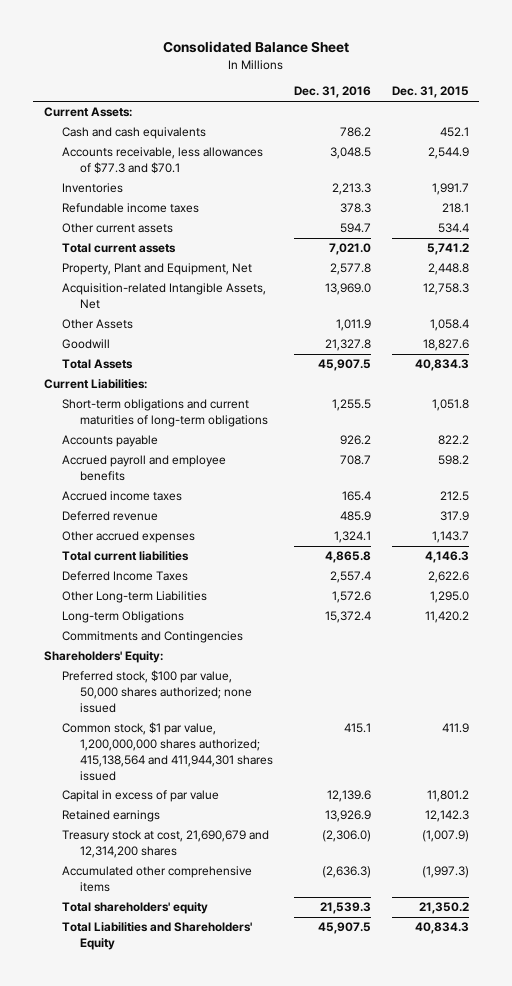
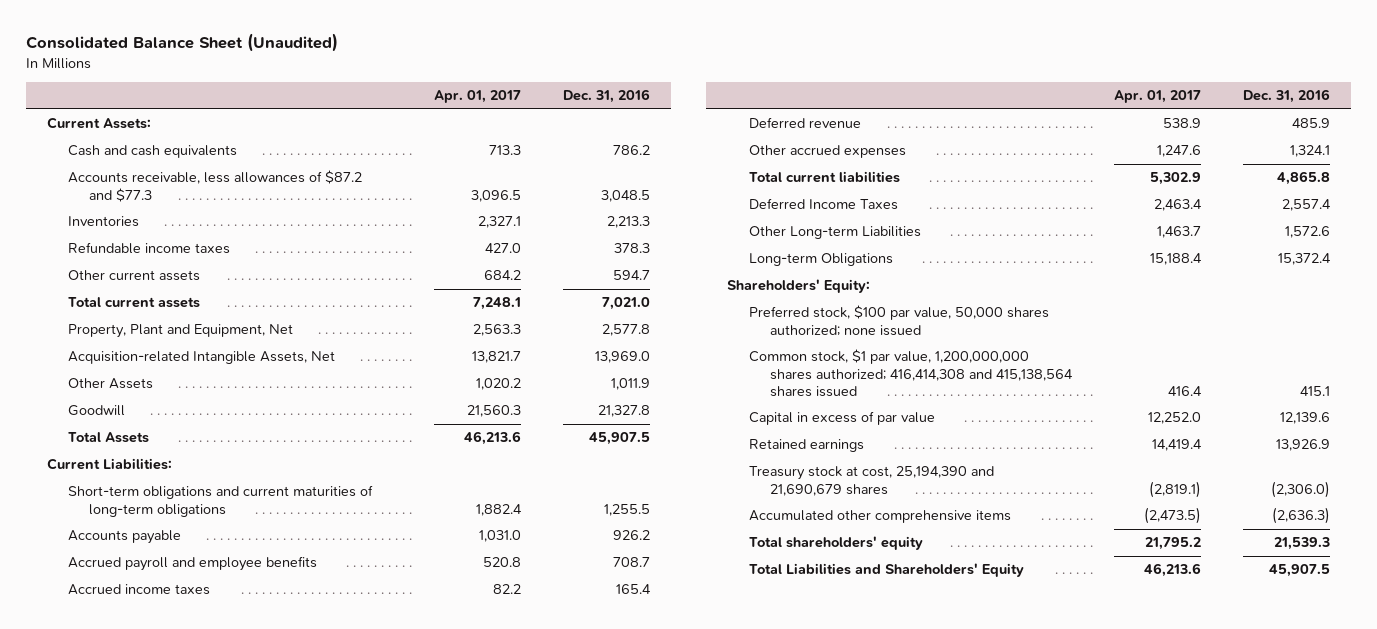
[163,41,350,54] Consolidated Balance Sheet -> [26,33,339,53] Consolidated Balance Sheet (Unaudited)
[391,86,469,99] Dec. 31, 2015 -> none
none -> [433,90,521,104] Apr. 01, 2017
[61,147,263,175] Accounts receivable, less allowances of $77.3 and $70.1 -> [68,170,363,202] Accounts receivable, less allowances of $87.2 and $77.3
[61,631,243,644] Commitments and Contingencies -> none
[61,722,274,781] Common stock, $1 par value, 1,200,000,000 shares authorized; 415,138,564 and 411,944,301 shares issued -> [748,349,1073,398] Common stock, $1 par value, 1,200,000,000 shares authorized; 416,414,308 and 415,138,564 shares issued
[61,830,269,859] Treasury stock at cost, 21,690,679 and 12,314,200 shares -> [748,466,994,496] Treasury stock at cost, 25,194,390 and 21,690,679 shares

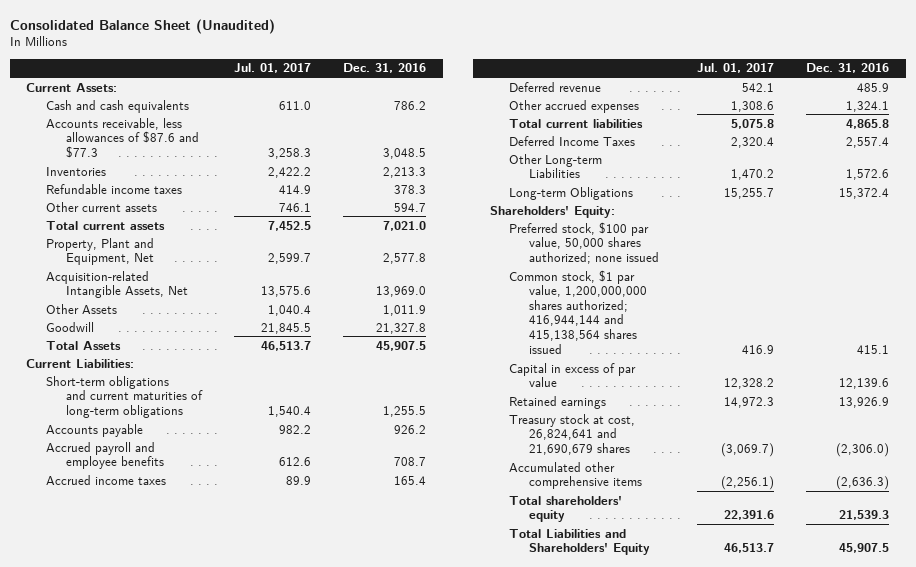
[433,90,521,104] Apr. 01, 2017 -> none
none -> [233,63,311,74] Jul. 01, 2017
[68,170,363,202] Accounts receivable, less allowances of $87.2 and $77.3 -> [46,117,199,158] Accounts receivable, less allowances of $87.6 and $77.3
[748,349,1073,398] Common stock, $1 par value, 1,200,000,000 shares authorized; 416,414,308 and 415,138,564 shares issued -> [509,269,647,354] Common stock, $1 par value, 1,200,000,000 shares authorized; 416,944,144 and 415,138,564 shares issued
[748,466,994,496] Treasury stock at cost, 25,194,390 and 21,690,679 shares -> [509,413,636,455] Treasury stock at cost, 26,824,641 and 21,690,679 shares

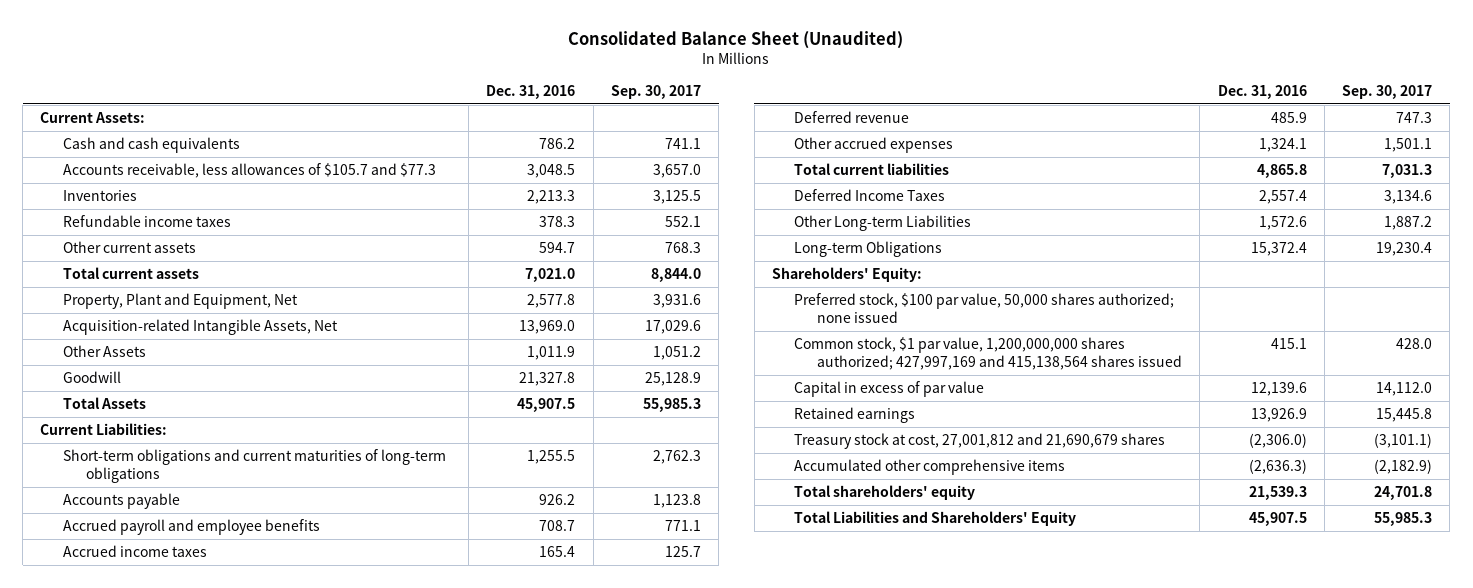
[233,63,311,74] Jul. 01, 2017 -> none
none -> [610,85,701,100] Sep. 30, 2017
[46,117,199,158] Accounts receivable, less allowances of $87.6 and $77.3 -> [63,163,437,179] Accounts receivable, less allowances of $105.7 and $77.3
[509,269,647,354] Common stock, $1 par value, 1,200,000,000 shares authorized; 416,944,144 and 415,138,564 shares issued -> [794,337,1183,371] Common stock, $1 par value, 1,200,000,000 shares authorized; 427,997,169 and 415,138,564 shares issued
[509,413,636,455] Treasury stock at cost, 26,824,641 and 21,690,679 shares -> [794,433,1166,450] Treasury stock at cost, 27,001,812 and 21,690,679 shares

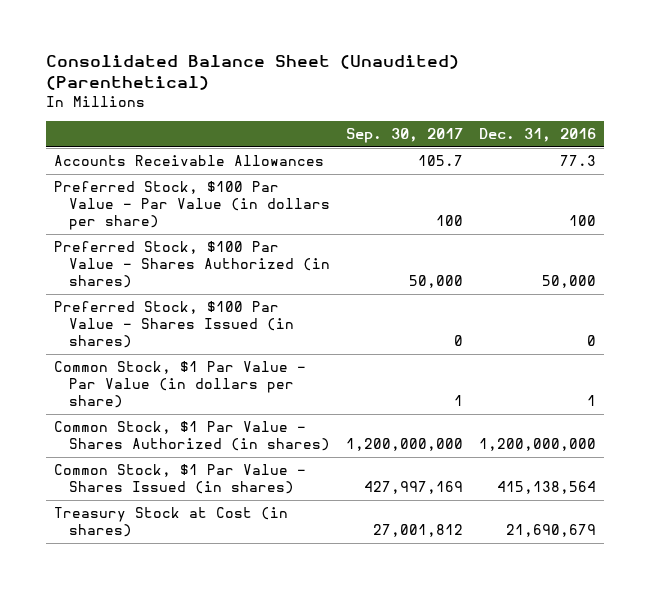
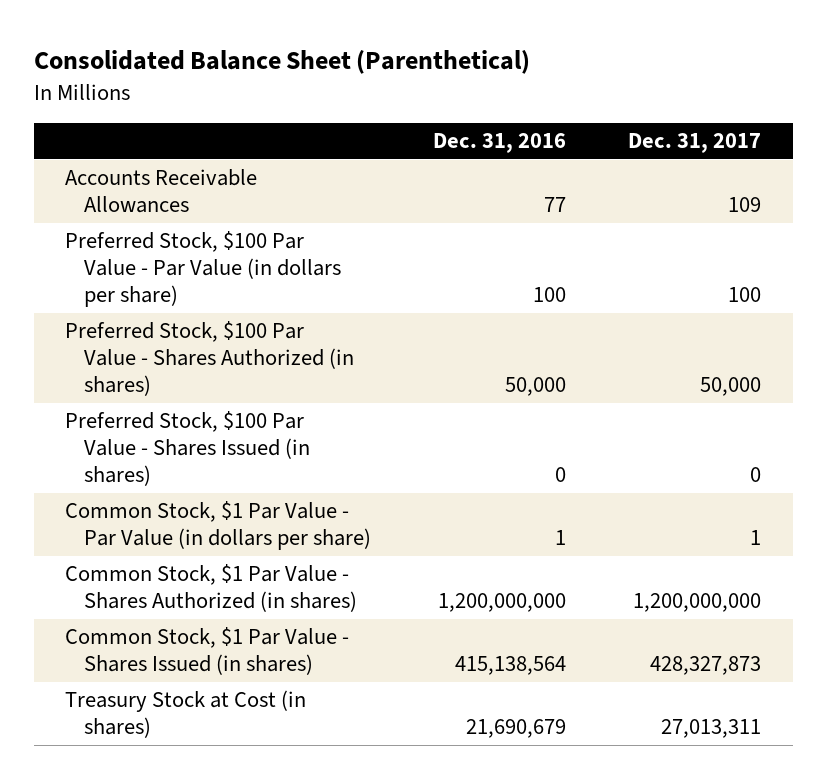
[45,55,459,91] Consolidated Balance Sheet (Unaudited) (Parenthetical) -> [34,50,531,75] Consolidated Balance Sheet (Parenthetical)
[346,128,464,144] Sep. 30, 2017 -> none
none -> [628,133,762,154] Dec. 31, 2017
[560,155,597,167] 77.3 -> [544,197,567,213] 77

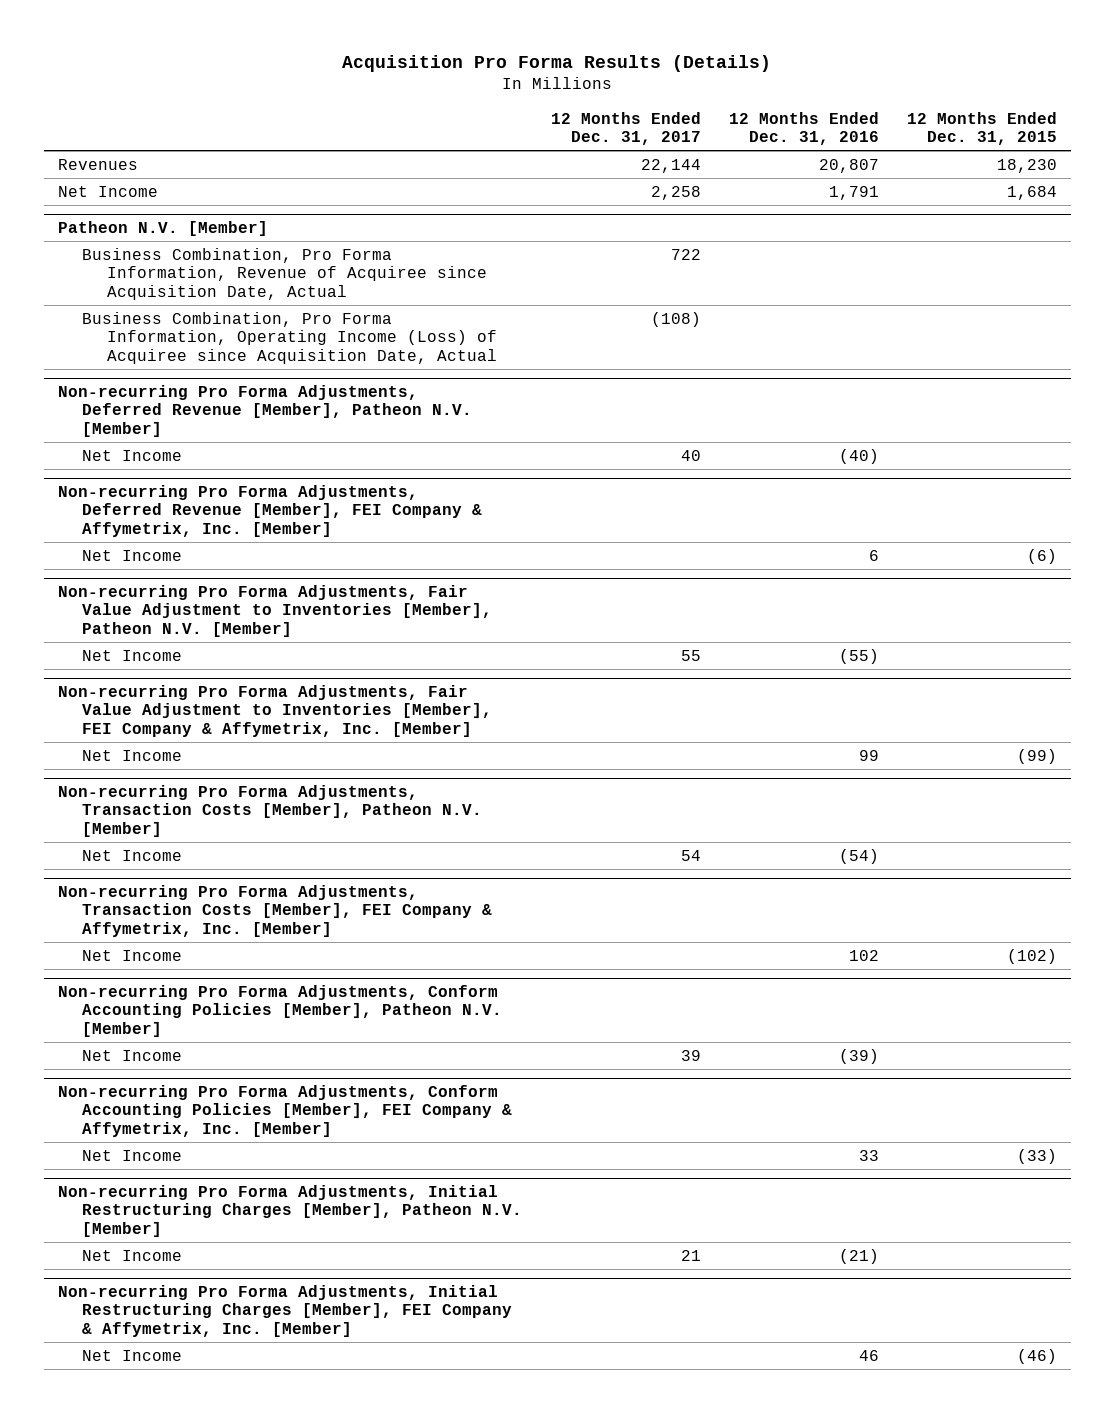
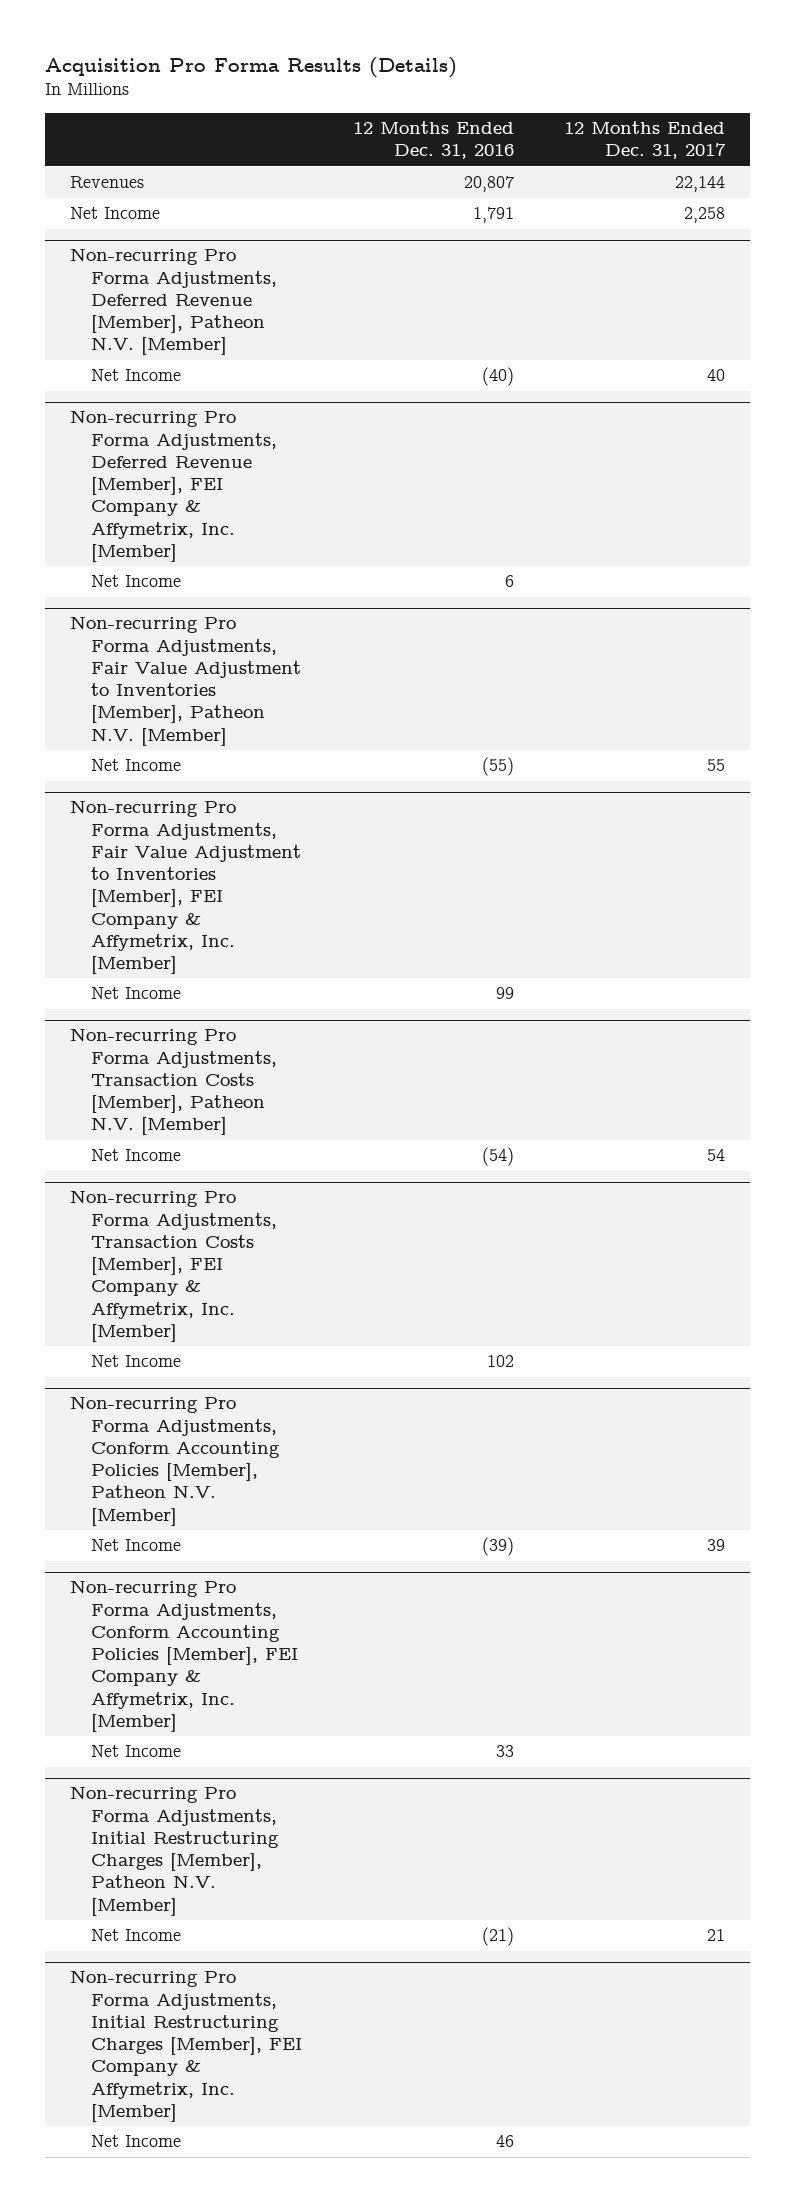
[906,111,1057,146] 12 Months Ended Dec. 31, 2015 -> none
[57,220,268,236] Patheon N.V. [Member] -> none
[82,247,487,300] Business Combination, Pro Forma Information, Revenue of Acquiree since Acquisition Date, Actual -> none
[82,311,497,364] Business Combination, Pro Forma Information, Operating Income (Loss) of Acquiree since Acquisition Date, Actual -> none

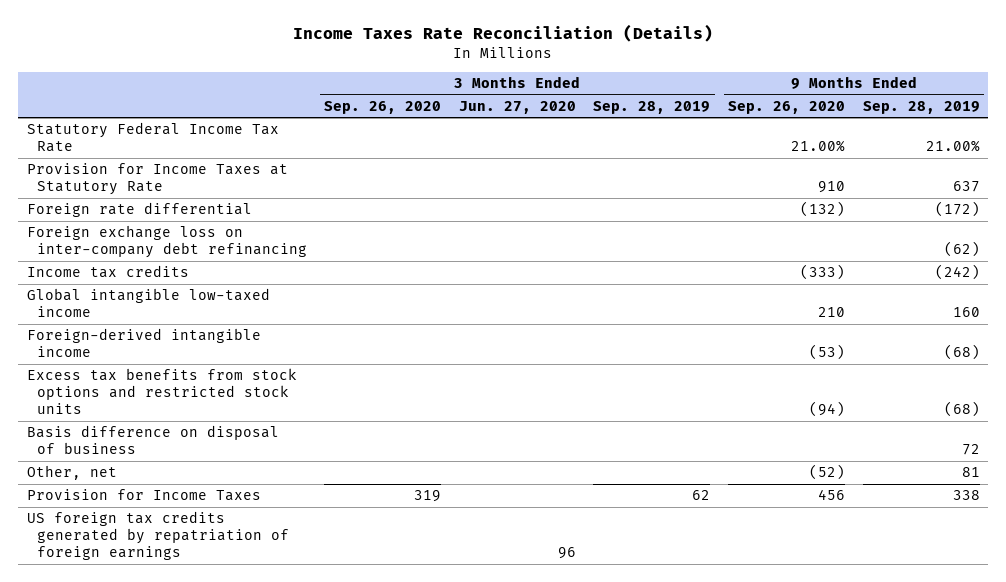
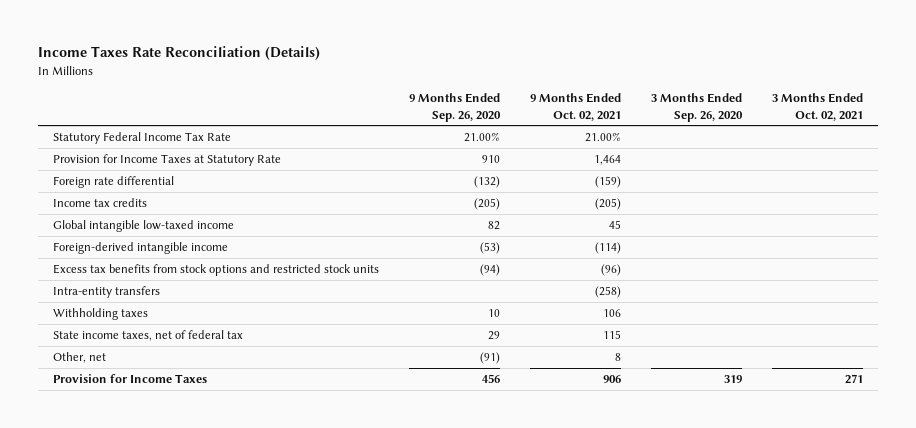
[458,100,576,114] Jun. 27, 2020 -> none
[593,100,711,114] Sep. 28, 2019 -> none
[862,100,980,114] Sep. 28, 2019 -> none
none -> [529,93,621,121] 9 Months Ended Oct. 02, 2021
none -> [771,93,863,121] 3 Months Ended Oct. 02, 2021
[26,225,307,259] Foreign exchange loss on inter-company debt refinancing -> none
[799,264,845,281] (333) -> [473,198,500,211] (205)
[817,307,845,318] 210 -> [487,221,500,231] 82
[26,425,279,455] Basis difference on disposal of business -> none
none -> [52,286,160,299] Intra-entity transfers
none -> [52,308,148,321] Withholding taxes
none -> [52,330,243,342] State income taxes, net of federal tax
[808,464,845,481] (52) -> [479,352,500,365] (91)
[26,511,289,561] US foreign tax credits generated by repatriation of foreign earnings -> none

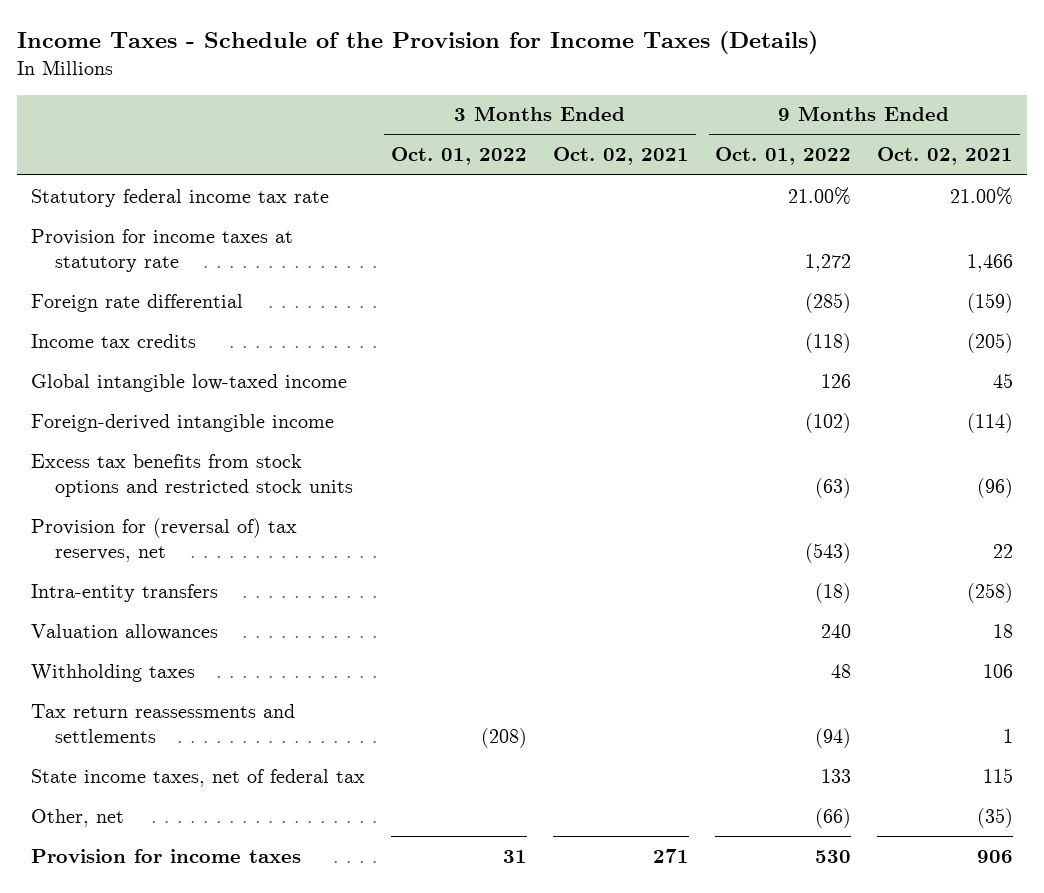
[37,46,320,61] Income Taxes Rate Reconciliation (Details) -> [17,31,819,55] Income Taxes - Schedule of the Provision for Income Taxes (Details)
[408,93,501,122] 9 Months Ended Sep. 26, 2020 -> none
[650,93,743,122] 3 Months Ended Sep. 26, 2020 -> none
none -> [390,147,527,166] Oct. 01, 2022
none -> [715,147,852,166] Oct. 01, 2022
[52,132,231,145] Statutory Federal Income Tax Rate -> [30,188,329,207] Statutory federal income tax rate
[52,154,281,167] Provision for Income Taxes at Statutory Rate -> [30,228,293,273] Provision for income taxes at statutory rate
[593,155,621,166] 1,464 -> [967,254,1014,273] 1,466
none -> [30,517,297,563] Provision for (reversal of) tax reserves, net
none -> [30,623,218,640] Valuation allowances
none -> [30,703,295,744] Tax return reassessments and settlements
[614,353,621,362] 8 -> [977,807,1014,828] (35)
[52,374,207,384] Provision for Income Taxes -> [30,848,301,863] Provision for income taxes

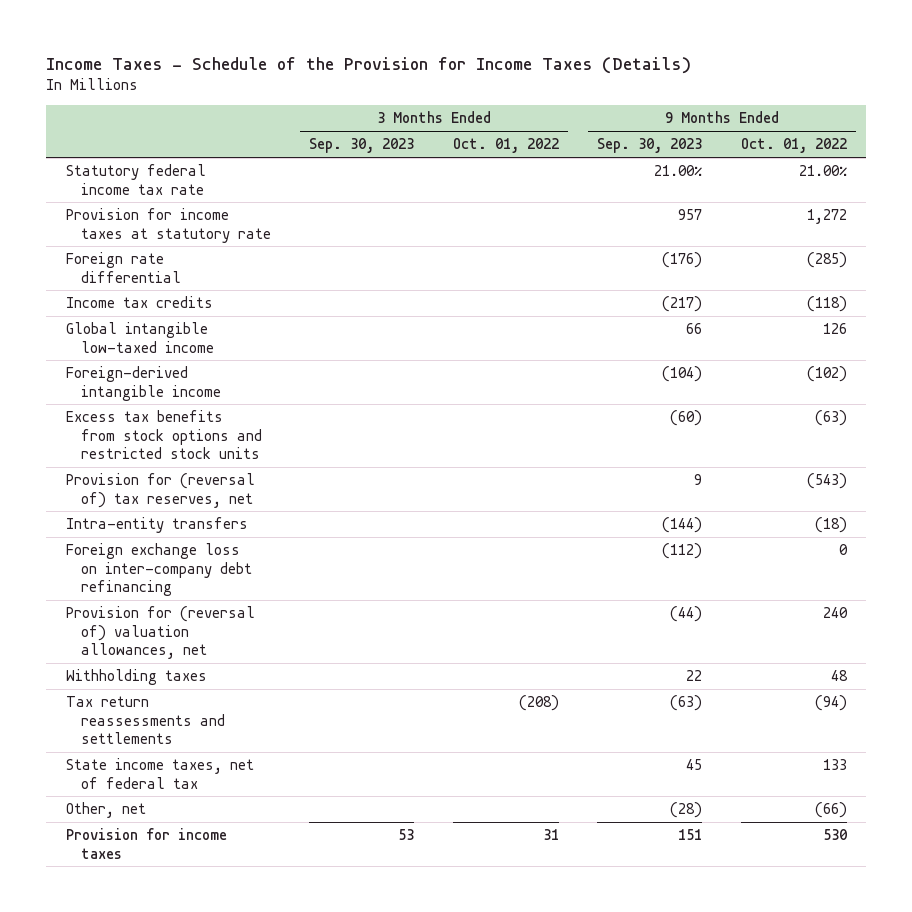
[553,147,690,166] Oct. 02, 2021 -> none
[877,147,1014,166] Oct. 02, 2021 -> none
none -> [309,138,415,154] Sep. 30, 2023
none -> [597,138,703,154] Sep. 30, 2023
none -> [65,543,252,596] Foreign exchange loss on inter-company debt refinancing
[30,623,218,640] Valuation allowances -> [65,606,255,659] Provision for (reversal of) valuation allowances, net

